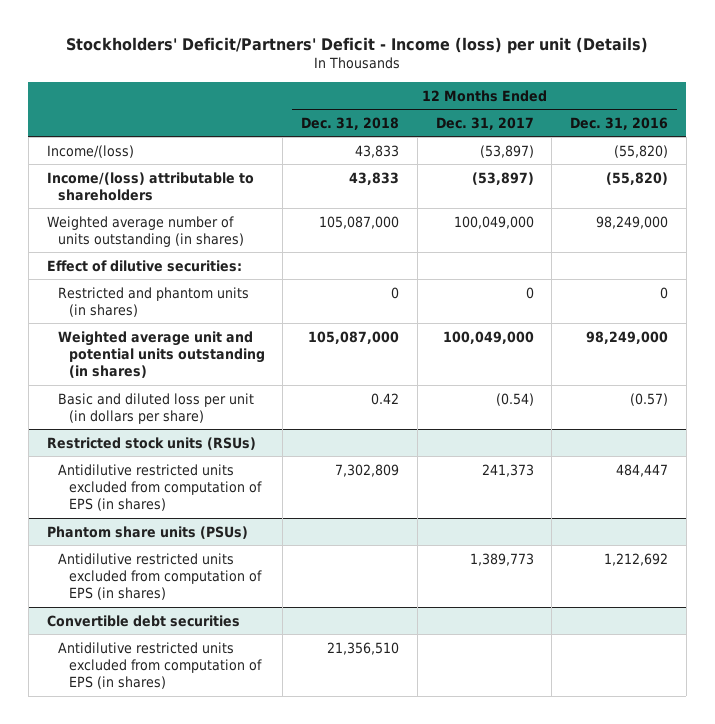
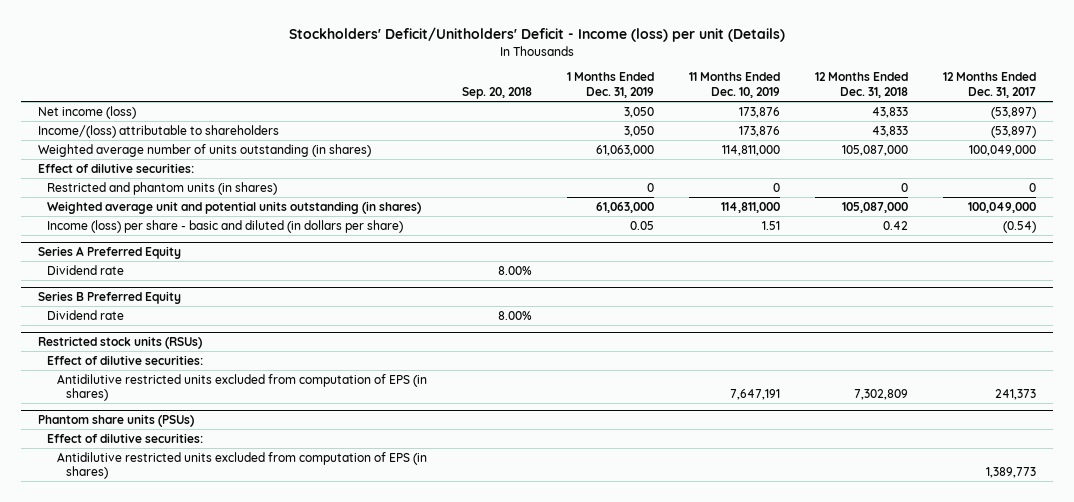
[66,36,649,54] Stockholders' Deficit/Partners' Deficit - Income (loss) per unit (Details) -> [288,27,785,43] Stockholders' Deficit/Unitholders' Deficit - Income (loss) per unit (Details)
[570,116,669,130] Dec. 31, 2016 -> none
none -> [461,87,532,100] Sep. 20, 2018
none -> [566,72,654,99] 1 Months Ended Dec. 31, 2019
none -> [688,72,780,99] 11 Months Ended Dec. 10, 2019
[46,144,134,158] Income/(loss) -> [38,105,137,119] Net income (loss)
[57,392,254,424] Basic and diluted loss per unit (in dollars per share) -> [47,219,404,233] Income (loss) per share - basic and diluted (in dollars per share)
none -> [38,245,182,259] Series A Preferred Equity
none -> [47,264,125,275] Dividend rate
none -> [38,290,182,304] Series B Preferred Equity
none -> [47,309,125,320] Dividend rate
none -> [47,354,204,365] Effect of dilutive securities:
none -> [47,432,204,443] Effect of dilutive securities:
[46,614,240,627] Convertible debt securities -> none
[57,641,262,689] Antidilutive restricted units excluded from computation of EPS (in shares) -> none

